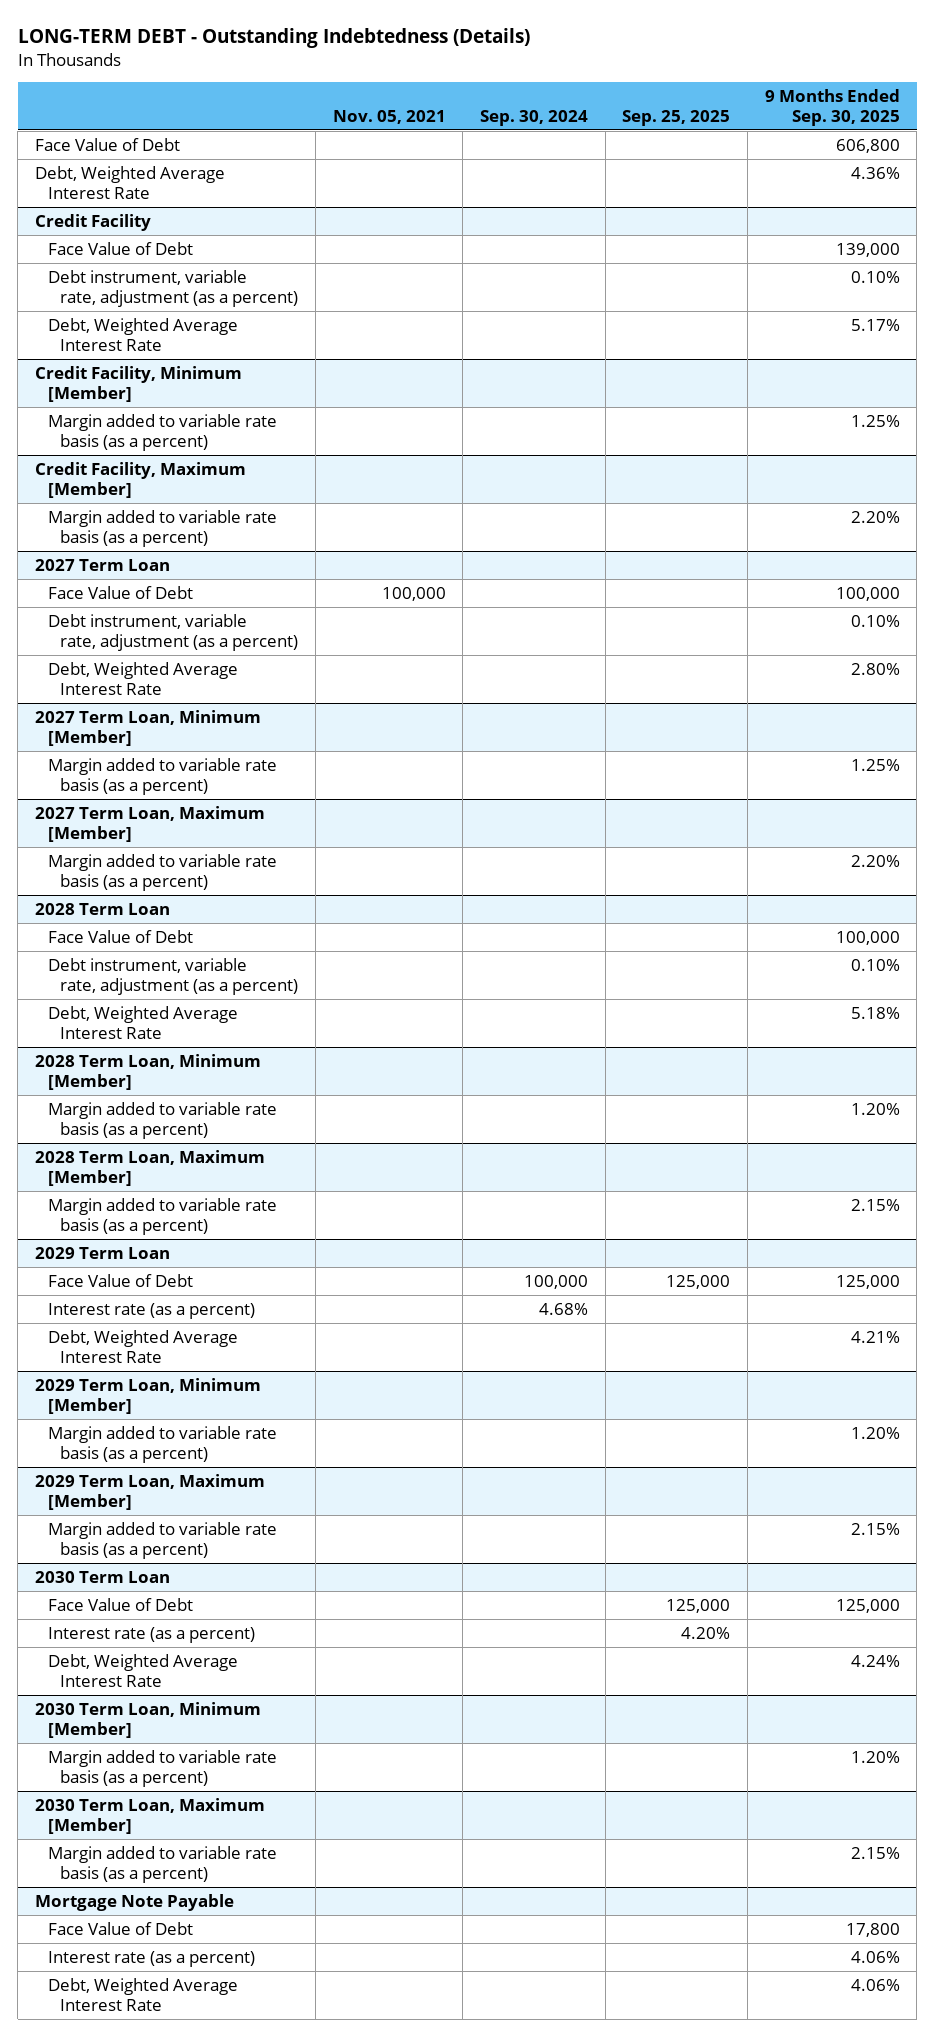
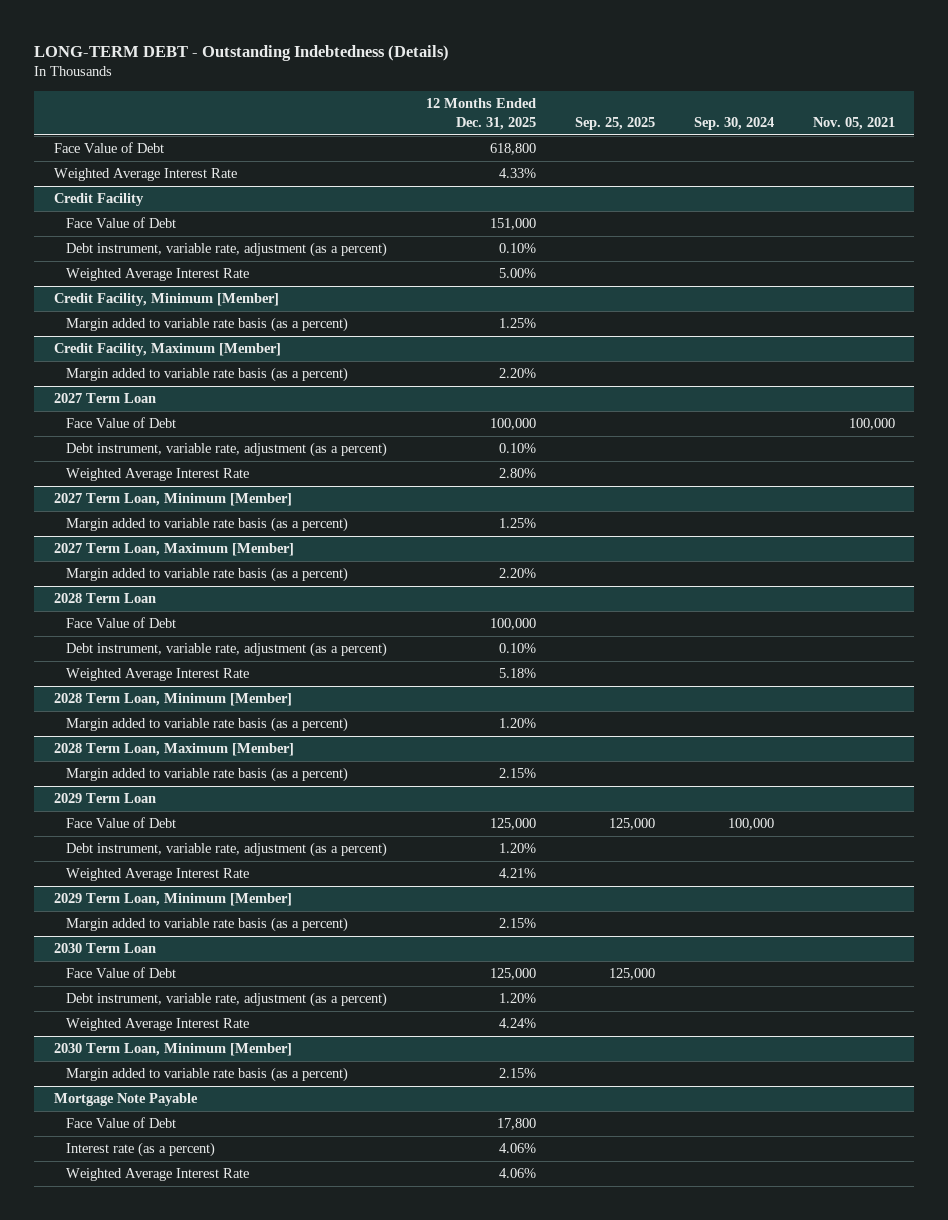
[764,89,900,126] 9 Months Ended Sep. 30, 2025 -> none
none -> [425,98,536,130] 12 Months Ended Dec. 31, 2025
[34,165,225,199] Debt, Weighted Average Interest Rate -> [53,168,237,182] Weighted Average Interest Rate
[47,317,238,351] Debt, Weighted Average Interest Rate -> [65,268,249,282] Weighted Average Interest Rate
[47,661,238,695] Debt, Weighted Average Interest Rate -> [65,468,249,482] Weighted Average Interest Rate
[47,1005,238,1039] Debt, Weighted Average Interest Rate -> [65,668,249,682] Weighted Average Interest Rate
[47,1302,255,1319] Interest rate (as a percent) -> none
none -> [65,842,387,858] Debt instrument, variable rate, adjustment (as a percent)
[47,1329,238,1363] Debt, Weighted Average Interest Rate -> [65,868,249,882] Weighted Average Interest Rate
[34,1473,265,1510] 2029 Term Loan, Maximum [Member] -> none
[47,1521,277,1559] Margin added to variable rate basis (as a percent) -> none
[47,1626,255,1643] Interest rate (as a percent) -> none
none -> [65,992,387,1008] Debt instrument, variable rate, adjustment (as a percent)
[47,1653,238,1687] Debt, Weighted Average Interest Rate -> [65,1018,249,1032] Weighted Average Interest Rate
[34,1797,265,1834] 2030 Term Loan, Maximum [Member] -> none
[47,1845,277,1883] Margin added to variable rate basis (as a percent) -> none
[47,1977,238,2011] Debt, Weighted Average Interest Rate -> [65,1168,249,1182] Weighted Average Interest Rate

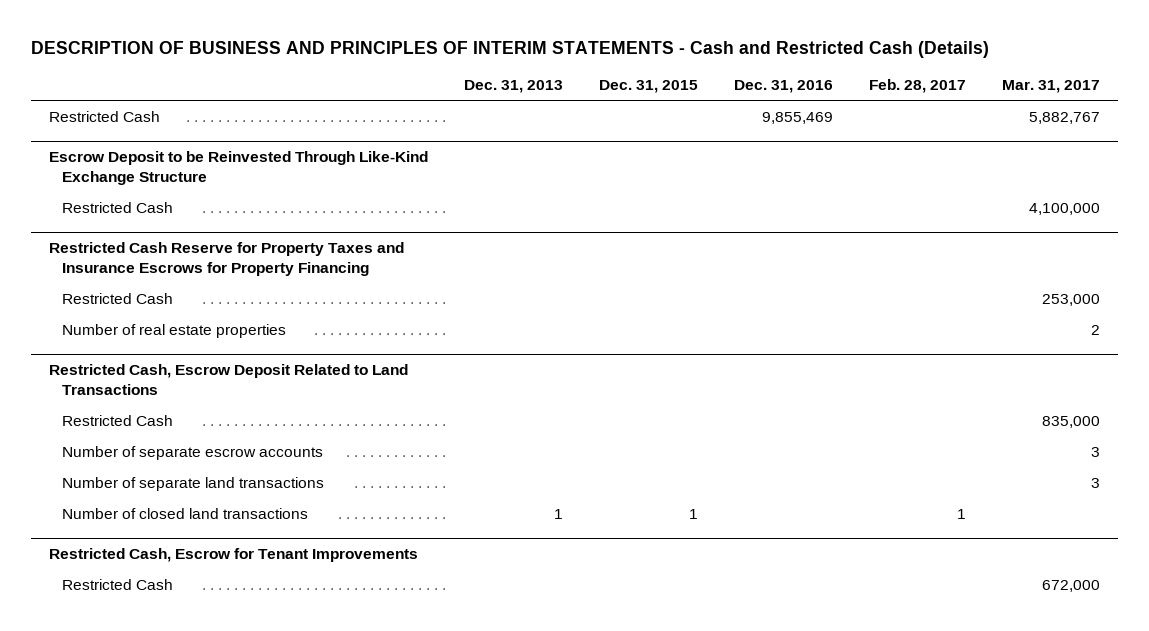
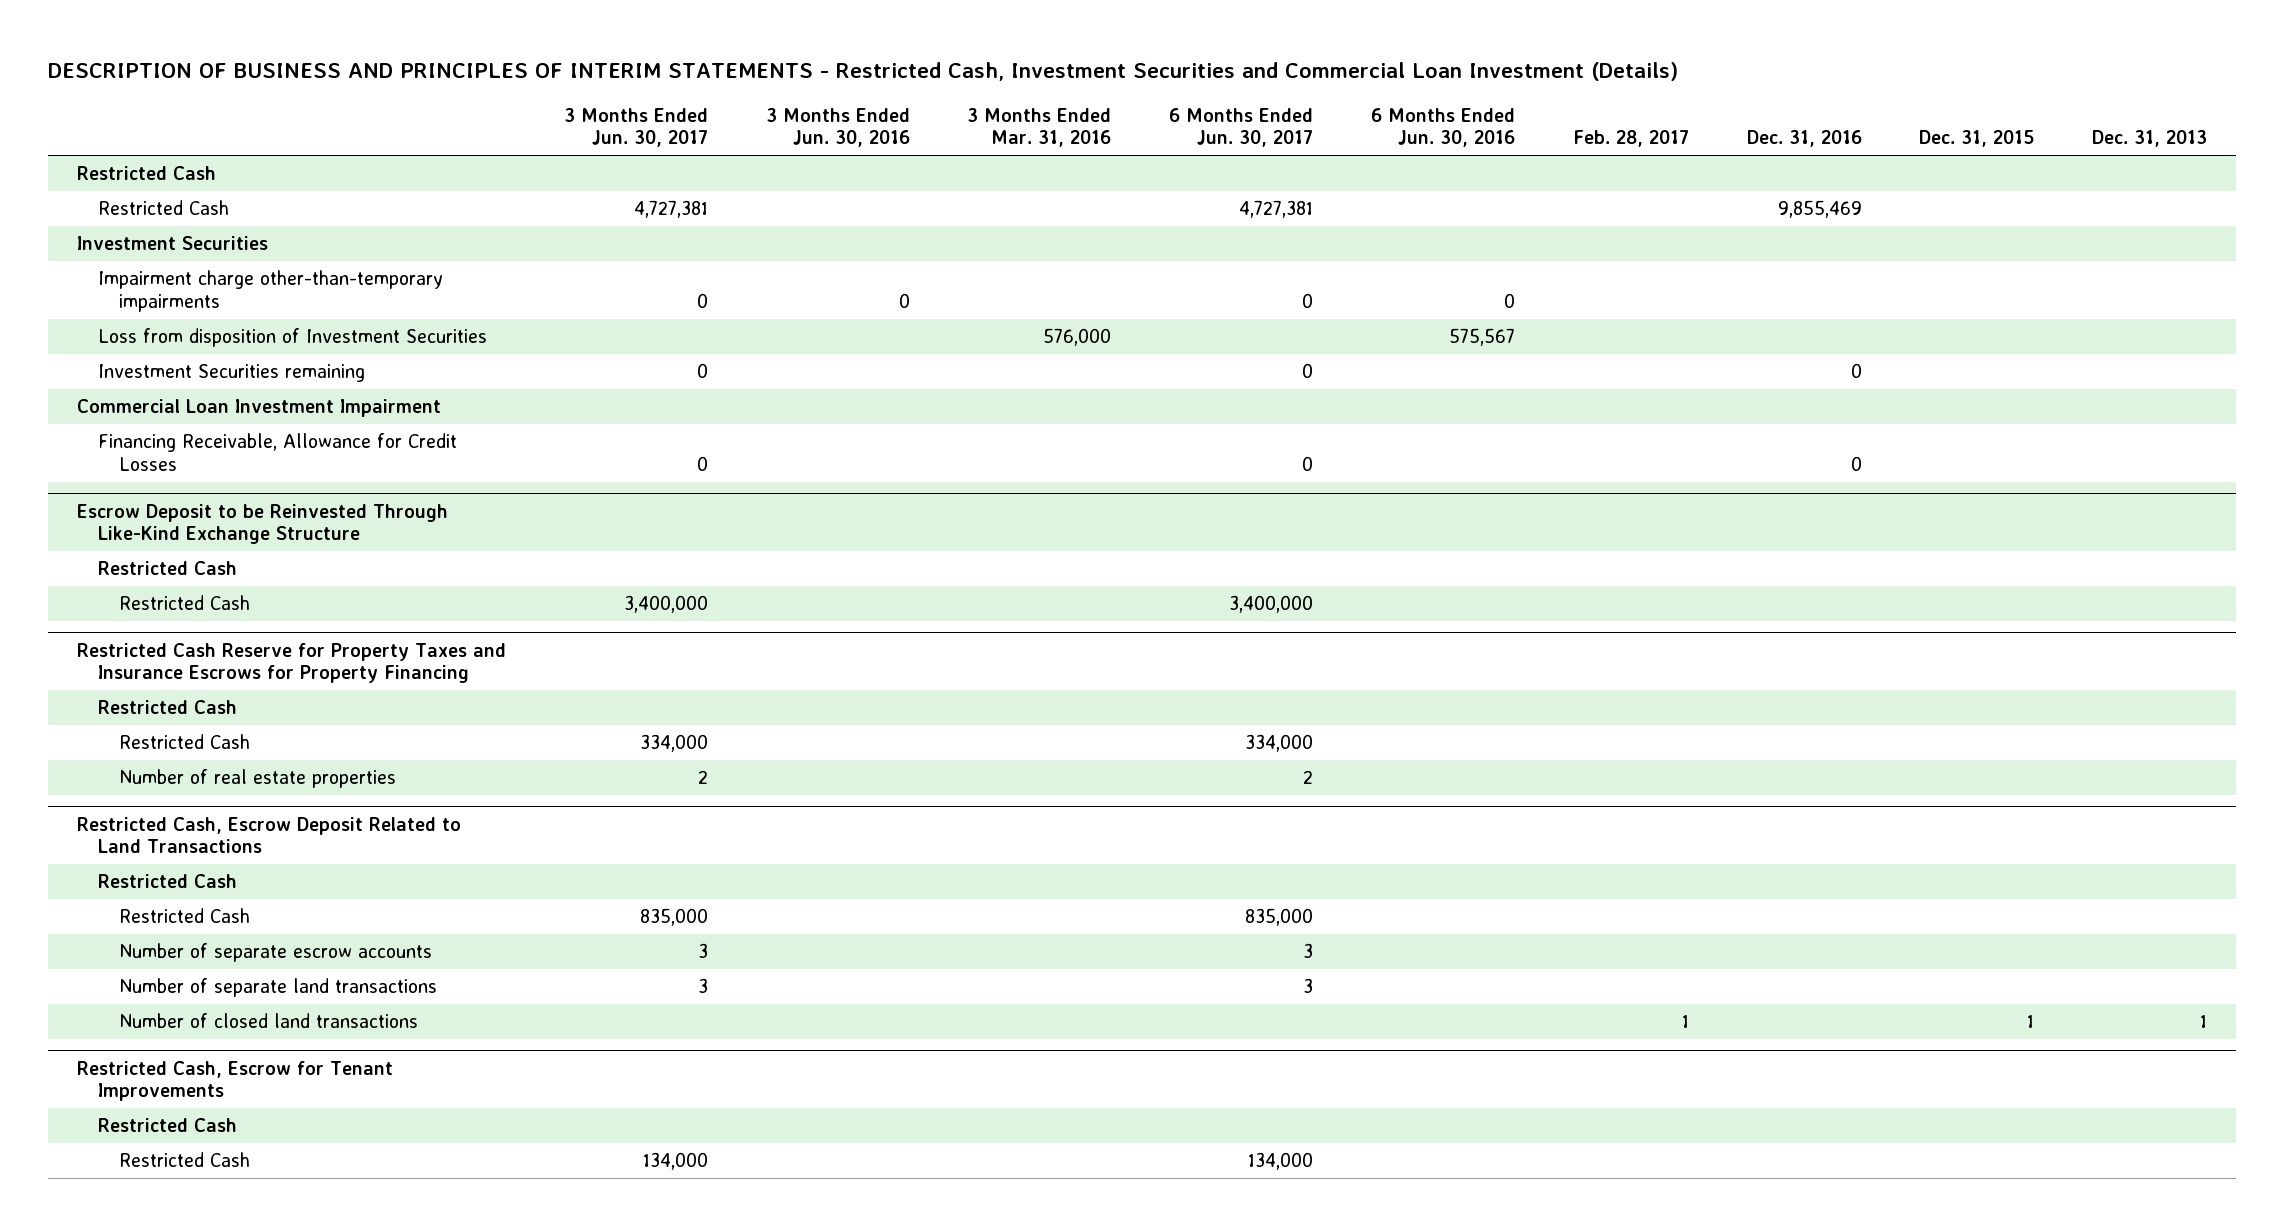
[30,41,989,59] DESCRIPTION OF BUSINESS AND PRINCIPLES OF INTERIM STATEMENTS - Cash and Restricted Cash (Details) -> [47,62,1678,82] DESCRIPTION OF BUSINESS AND PRINCIPLES OF INTERIM STATEMENTS - Restricted Cash, Investment Securities and Commercial Loan Investment (Details)
[1002,80,1101,94] Mar. 31, 2017 -> none
none -> [563,107,708,148] 3 Months Ended Jun. 30, 2017
none -> [765,107,910,148] 3 Months Ended Jun. 30, 2016
none -> [967,107,1112,148] 3 Months Ended Mar. 31, 2016
none -> [1169,107,1314,148] 6 Months Ended Jun. 30, 2017
none -> [1371,107,1516,148] 6 Months Ended Jun. 30, 2016
none -> [76,166,216,181] Restricted Cash
none -> [76,236,268,251] Investment Securities
none -> [97,270,443,312] Impairment charge other-than-temporary impairments
none -> [97,328,487,348] Loss from disposition of Investment Securities
none -> [97,364,365,383] Investment Securities remaining
none -> [76,399,441,418] Commercial Loan Investment Impairment
none -> [97,433,457,471] Financing Receivable, Allowance for Credit Losses
none -> [118,595,250,611] Restricted Cash
none -> [118,734,250,750] Restricted Cash
none -> [118,908,250,924] Restricted Cash
none -> [118,1152,250,1168] Restricted Cash

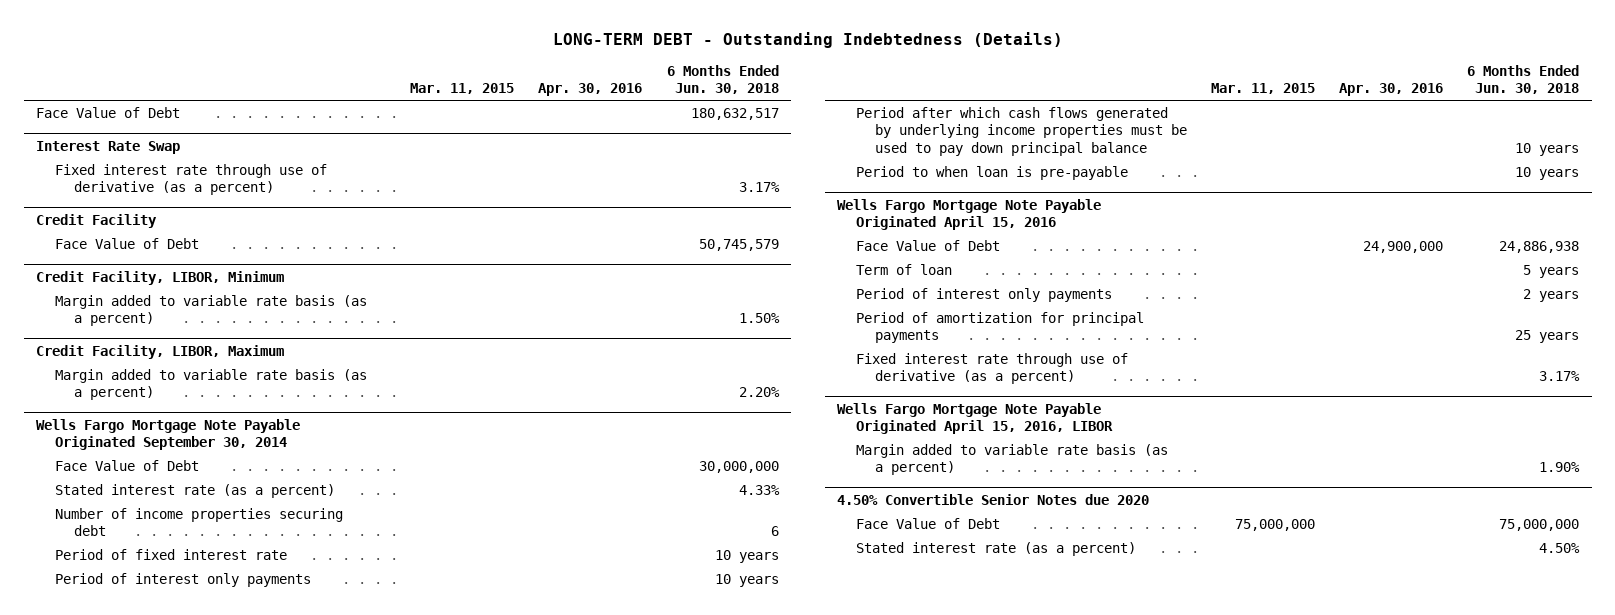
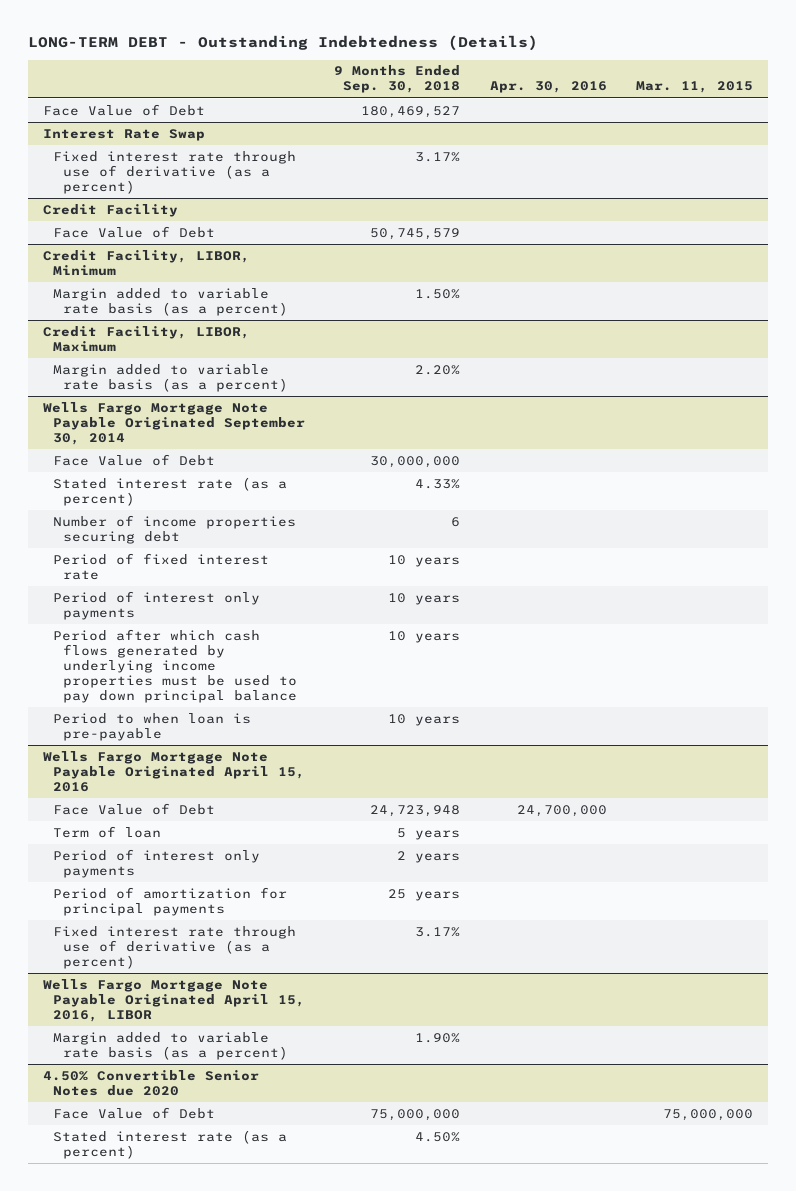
[666,64,779,95] 6 Months Ended Jun. 30, 2018 -> none
none -> [334,65,461,94] 9 Months Ended Sep. 30, 2018
[1363,241,1444,254] 24,900,000 -> [516,804,607,817] 24,700,000

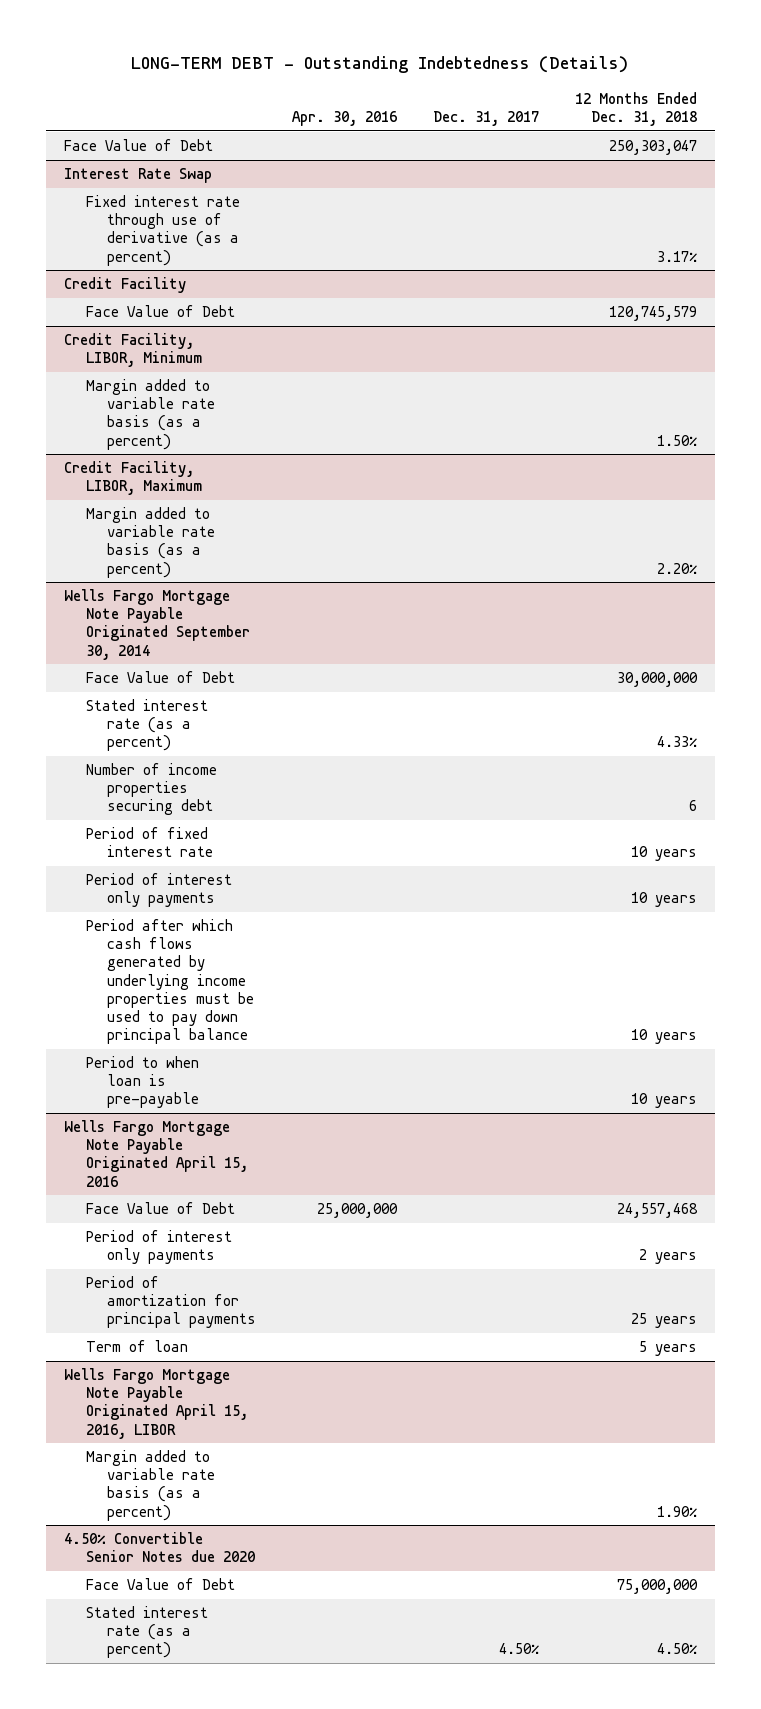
[334,65,461,94] 9 Months Ended Sep. 30, 2018 -> none
[636,81,754,94] Mar. 11, 2015 -> none
none -> [433,110,540,126] Dec. 31, 2017
none -> [575,91,698,126] 12 Months Ended Dec. 31, 2018
[516,804,607,817] 24,700,000 -> [317,1203,399,1219] 25,000,000
[52,925,296,969] Fixed interest rate through use of derivative (as a percent) -> none
[52,825,161,838] Term of loan -> [85,1340,188,1353] Term of loan

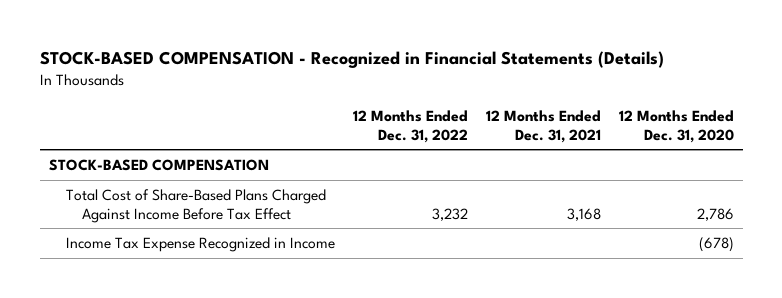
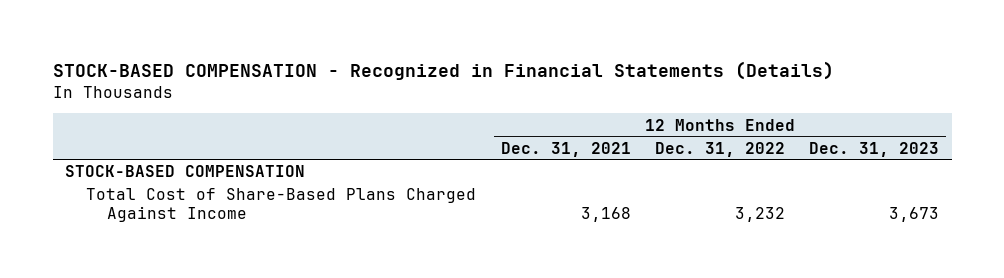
[618,109,734,143] 12 Months Ended Dec. 31, 2020 -> none
none -> [809,141,940,157] Dec. 31, 2023
[65,236,335,252] Income Tax Expense Recognized in Income -> none
[65,188,326,223] Total Cost of Share-Based Plans Charged Against Income Before Tax Effect -> [86,188,477,223] Total Cost of Share-Based Plans Charged Against Income

